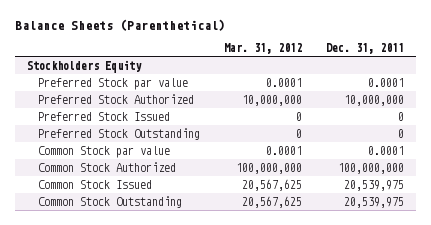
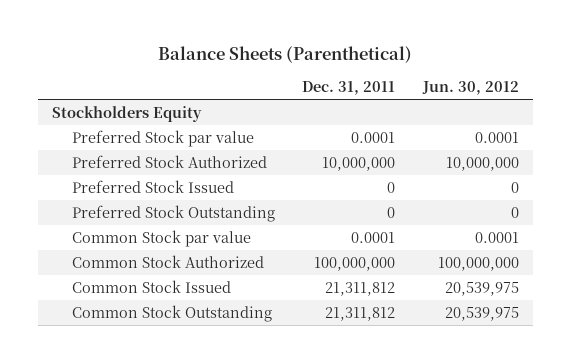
[224,42,303,54] Mar. 31, 2012 -> none
none -> [422,80,520,95] Jun. 30, 2012
[344,179,405,191] 20,539,975 -> [325,281,396,296] 21,311,812
[344,196,405,208] 20,539,975 -> [325,306,396,321] 21,311,812

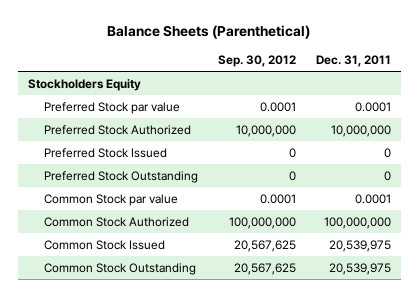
[422,80,520,95] Jun. 30, 2012 -> none
none -> [217,55,296,68] Sep. 30, 2012
[325,281,396,296] 21,311,812 -> [328,239,391,252] 20,539,975
[325,306,396,321] 21,311,812 -> [328,262,391,275] 20,539,975

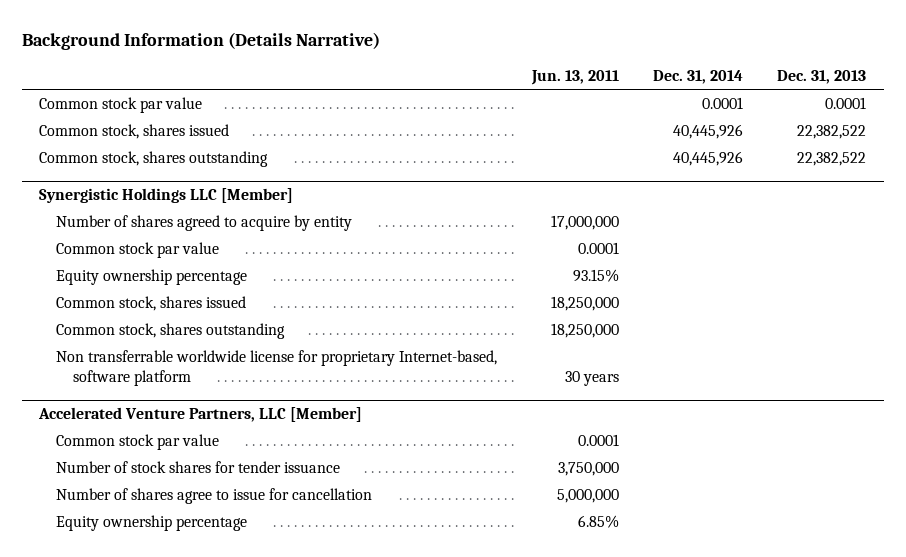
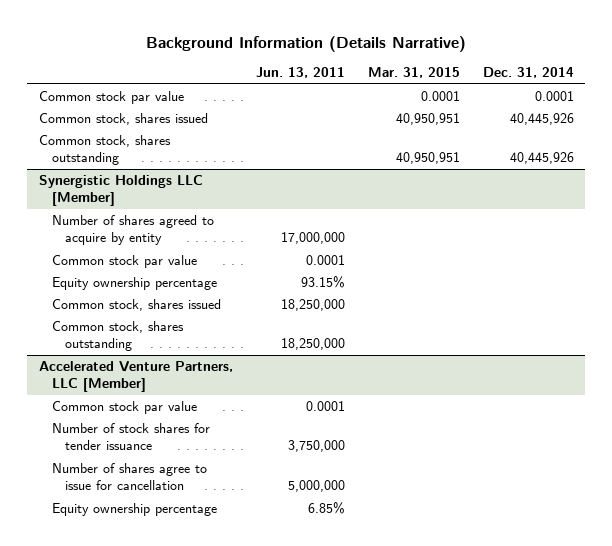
[777,70,867,85] Dec. 31, 2013 -> none
none -> [367,67,460,79] Mar. 31, 2015
[56,349,498,387] Non transferrable worldwide license for proprietary Internet-based, software platform -> none

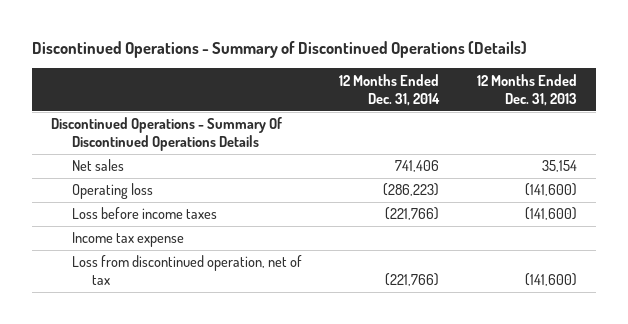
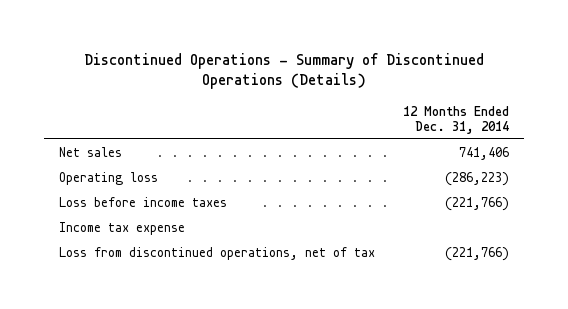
[477,73,578,106] 12 Months Ended Dec. 31, 2013 -> none
[50,117,282,152] Discontinued Operations - Summary Of Discontinued Operations Details -> none
[71,255,302,286] Loss from discontinued operation, net of tax -> [58,247,375,261] Loss from discontinued operations, net of tax

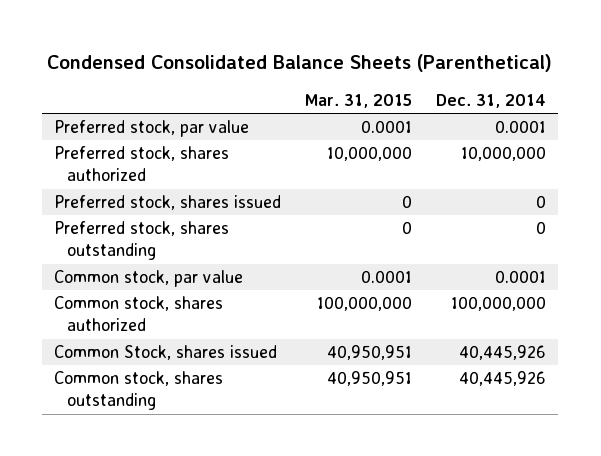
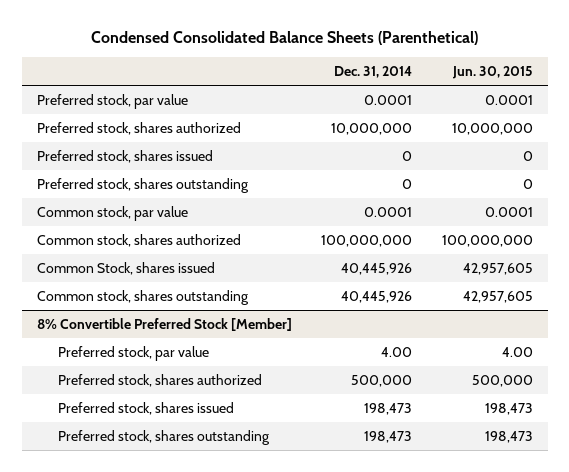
[305,94,413,109] Mar. 31, 2015 -> none
none -> [451,66,533,80] Jun. 30, 2015
none -> [36,317,292,331] 8% Convertible Preferred Stock [Member]
none -> [57,345,209,361] Preferred stock, par value
none -> [57,373,262,387] Preferred stock, shares authorized
none -> [57,401,234,415] Preferred stock, shares issued
none -> [57,429,270,445] Preferred stock, shares outstanding

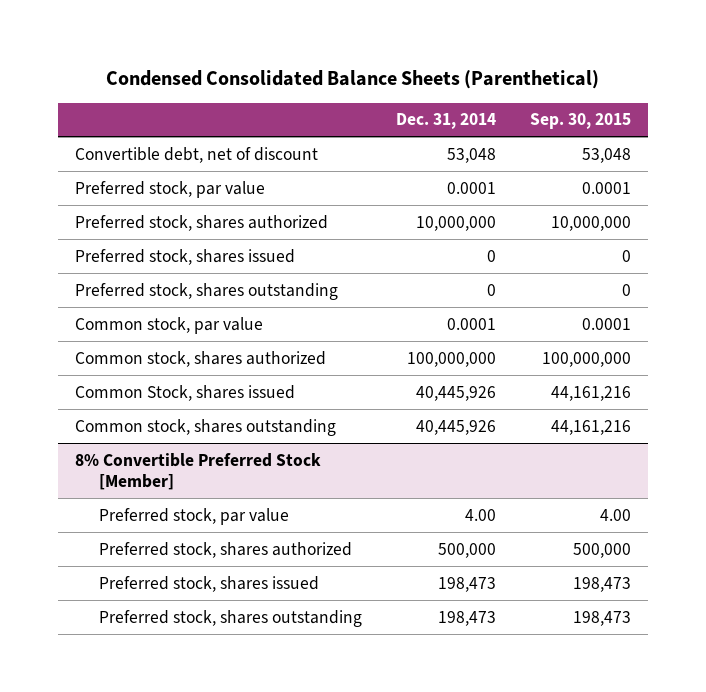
[451,66,533,80] Jun. 30, 2015 -> none
none -> [530,113,632,130] Sep. 30, 2015
none -> [74,146,318,163] Convertible debt, net of discount

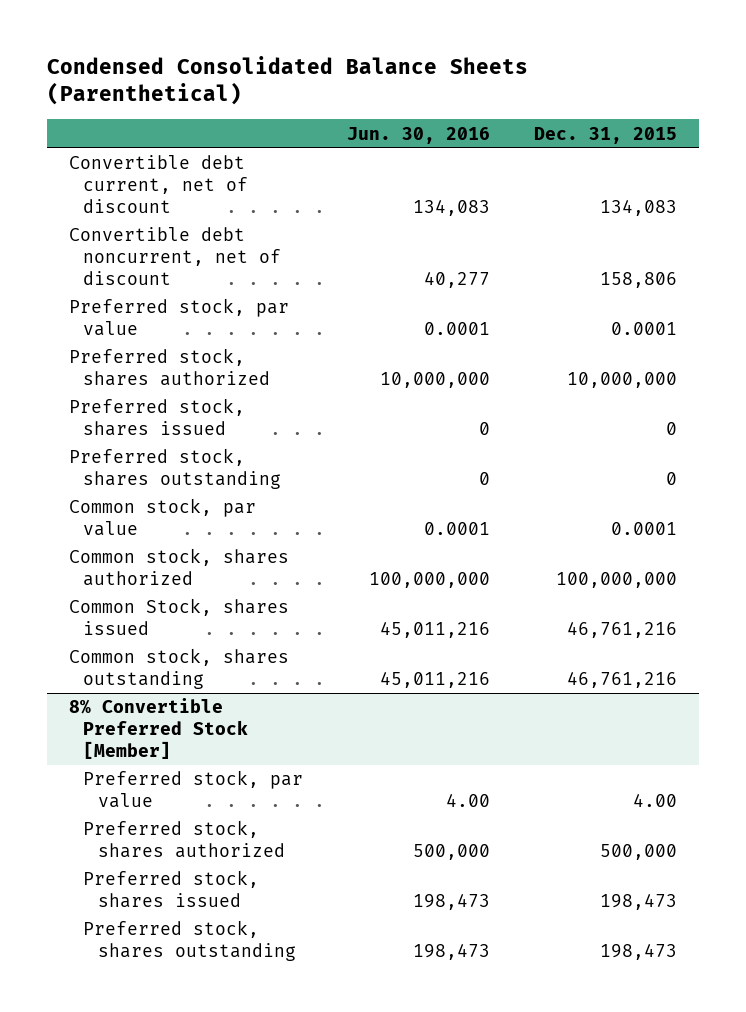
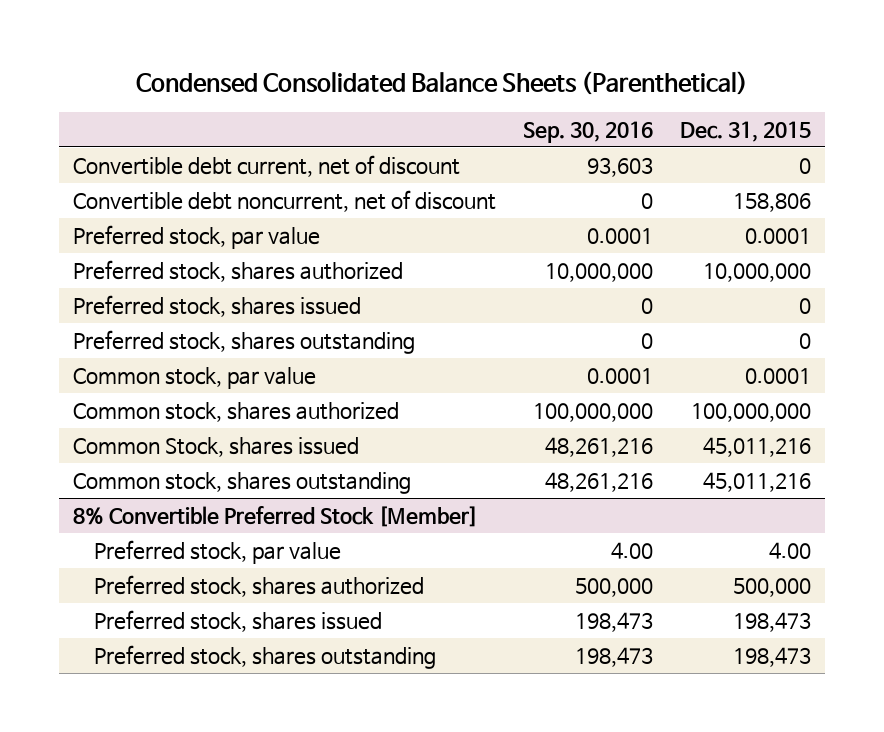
[347,126,491,144] Jun. 30, 2016 -> none
none -> [523,120,654,143] Sep. 30, 2016
[600,198,678,216] 134,083 -> [799,157,812,174] 0
[567,621,678,639] 46,761,216 -> [703,436,812,457] 45,011,216
[567,671,678,689] 46,761,216 -> [703,471,812,492] 45,011,216

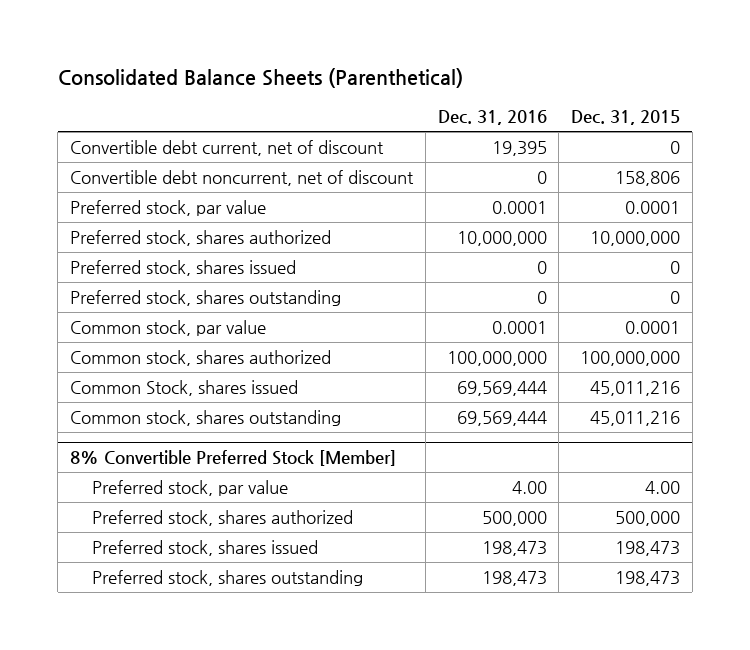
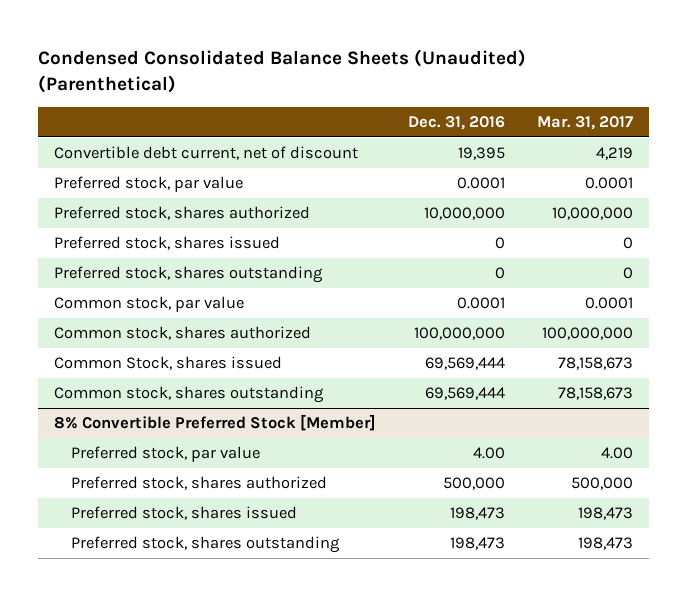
[57,68,463,89] Consolidated Balance Sheets (Parenthetical) -> [38,49,527,94] Condensed Consolidated Balance Sheets (Unaudited) (Parenthetical)
[571,110,681,126] Dec. 31, 2015 -> none
none -> [537,116,634,131] Mar. 31, 2017
[70,169,415,186] Convertible debt noncurrent, net of discount -> none

